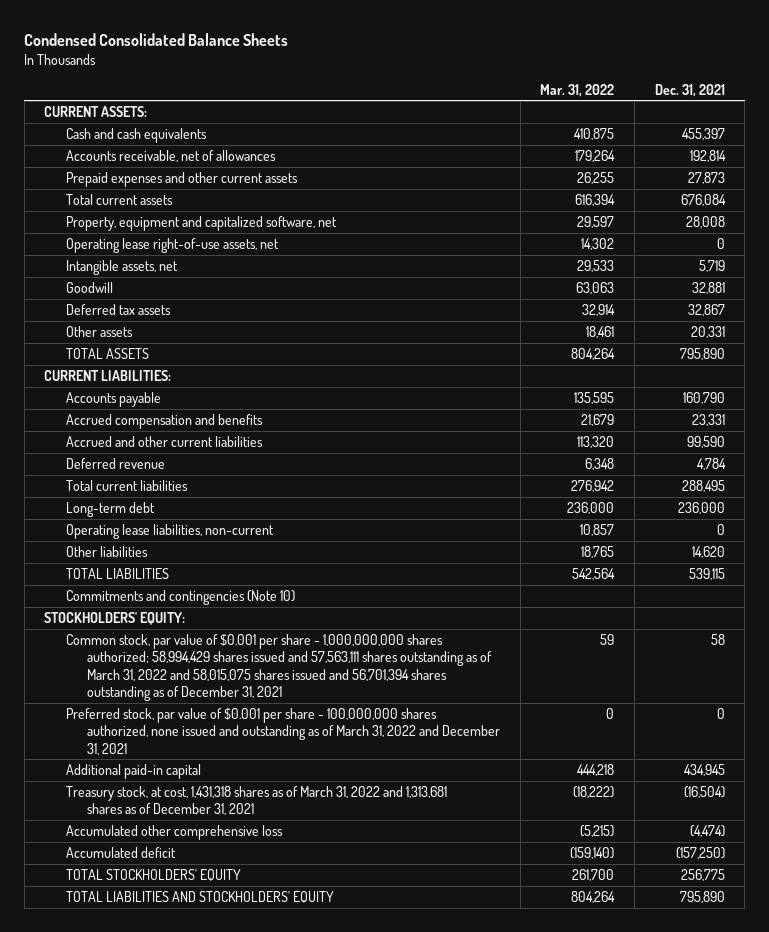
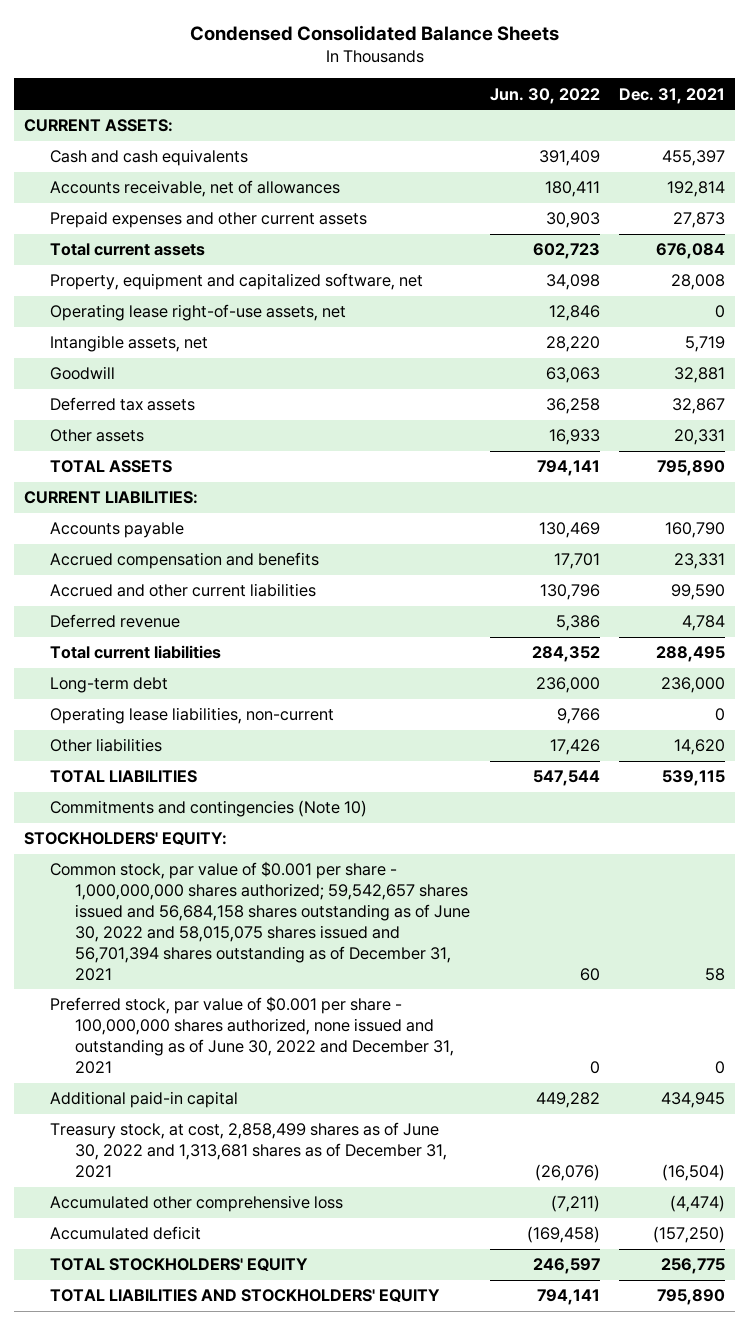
[540,83,615,97] Mar. 31, 2022 -> none
none -> [489,87,600,104] Jun. 30, 2022
[65,634,492,701] Common stock, par value of $0.001 per share - 1,000,000,000 shares authorized; 58,994,429 shares issued and 57,563,111 shares outstanding as of March 31, 2022 and 58,015,075 shares issued and 56,701,394 shares outstanding as of December 31, 2021 -> [49,861,471,981] Common stock, par value of $0.001 per share - 1,000,000,000 shares authorized; 59,542,657 shares issued and 56,684,158 shares outstanding as of June 30, 2022 and 58,015,075 shares issued and 56,701,394 shares outstanding as of December 31, 2021
[65,708,500,755] Preferred stock, par value of $0.001 per share - 100,000,000 shares authorized, none issued and outstanding as of March 31, 2022 and December 31, 2021 -> [49,996,455,1075] Preferred stock, par value of $0.001 per share - 100,000,000 shares authorized, none issued and outstanding as of June 30, 2022 and December 31, 2021
[65,786,447,816] Treasury stock, at cost, 1,431,318 shares as of March 31, 2022 and 1,313,681 shares as of December 31, 2021 -> [49,1122,448,1179] Treasury stock, at cost, 2,858,499 shares as of June 30, 2022 and 1,313,681 shares as of December 31, 2021

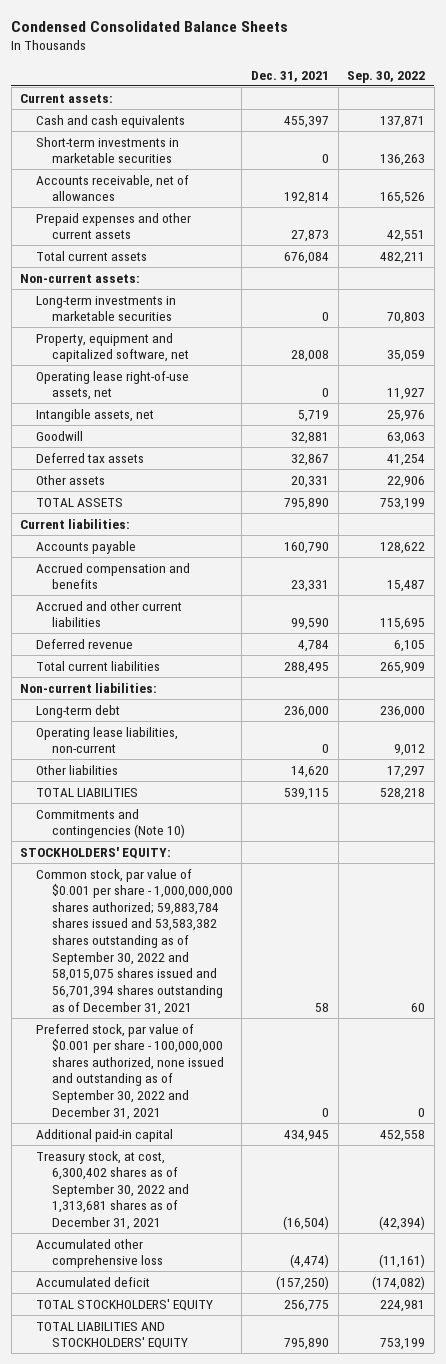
[489,87,600,104] Jun. 30, 2022 -> none
none -> [347,70,426,83] Sep. 30, 2022
[23,119,173,133] CURRENT ASSETS: -> [20,93,114,103] Current assets:
none -> [36,136,180,164] Short-term investments in marketable securities
none -> [20,273,141,283] Non-current assets:
none -> [36,295,177,322] Long-term investments in marketable securities
[23,491,198,505] CURRENT LIABILITIES: -> [20,518,131,529] Current liabilities:
none -> [20,682,158,693] Non-current liabilities:
[49,861,471,981] Common stock, par value of $0.001 per share - 1,000,000,000 shares authorized; 59,542,657 shares issued and 56,684,158 shares outstanding as of June 30, 2022 and 58,015,075 shares issued and 56,701,394 shares outstanding as of December 31, 2021 -> [36,868,233,1015] Common stock, par value of $0.001 per share - 1,000,000,000 shares authorized; 59,883,784 shares issued and 53,583,382 shares outstanding as of September 30, 2022 and 58,015,075 shares issued and 56,701,394 shares outstanding as of December 31, 2021
[49,996,455,1075] Preferred stock, par value of $0.001 per share - 100,000,000 shares authorized, none issued and outstanding as of June 30, 2022 and December 31, 2021 -> [36,1023,224,1120] Preferred stock, par value of $0.001 per share - 100,000,000 shares authorized, none issued and outstanding as of September 30, 2022 and December 31, 2021
[49,1122,448,1179] Treasury stock, at cost, 2,858,499 shares as of June 30, 2022 and 1,313,681 shares as of December 31, 2021 -> [36,1150,189,1231] Treasury stock, at cost, 6,300,402 shares as of September 30, 2022 and 1,313,681 shares as of December 31, 2021

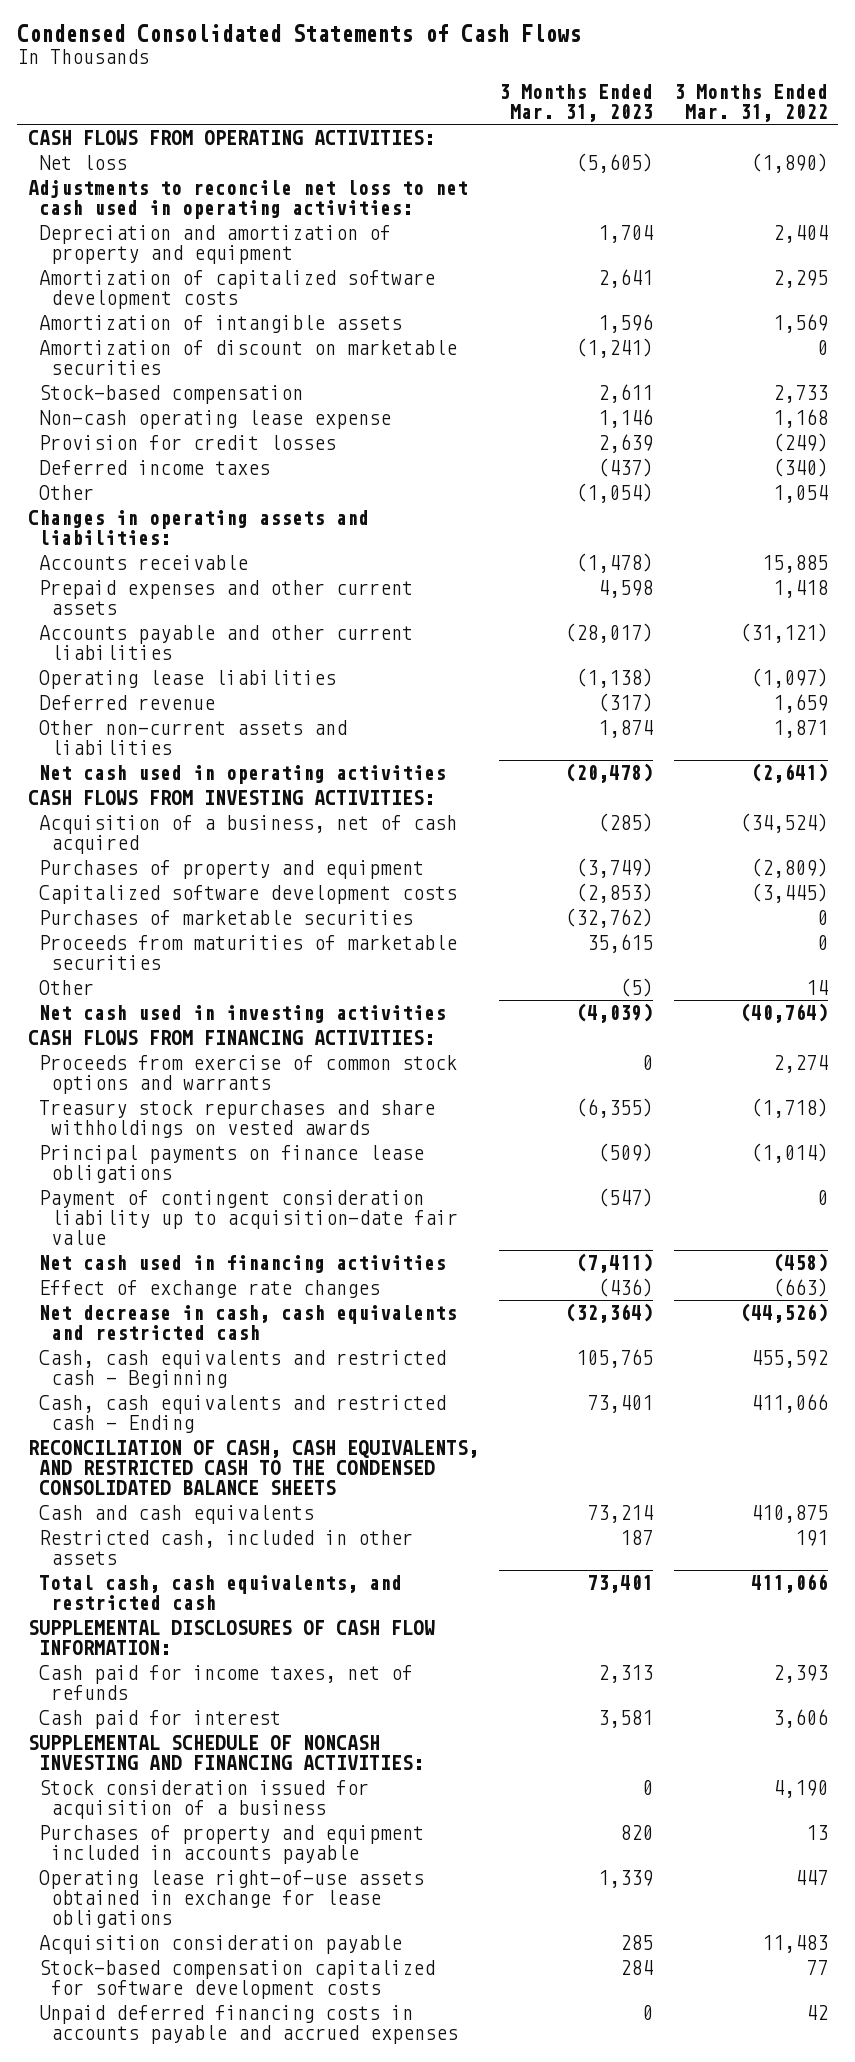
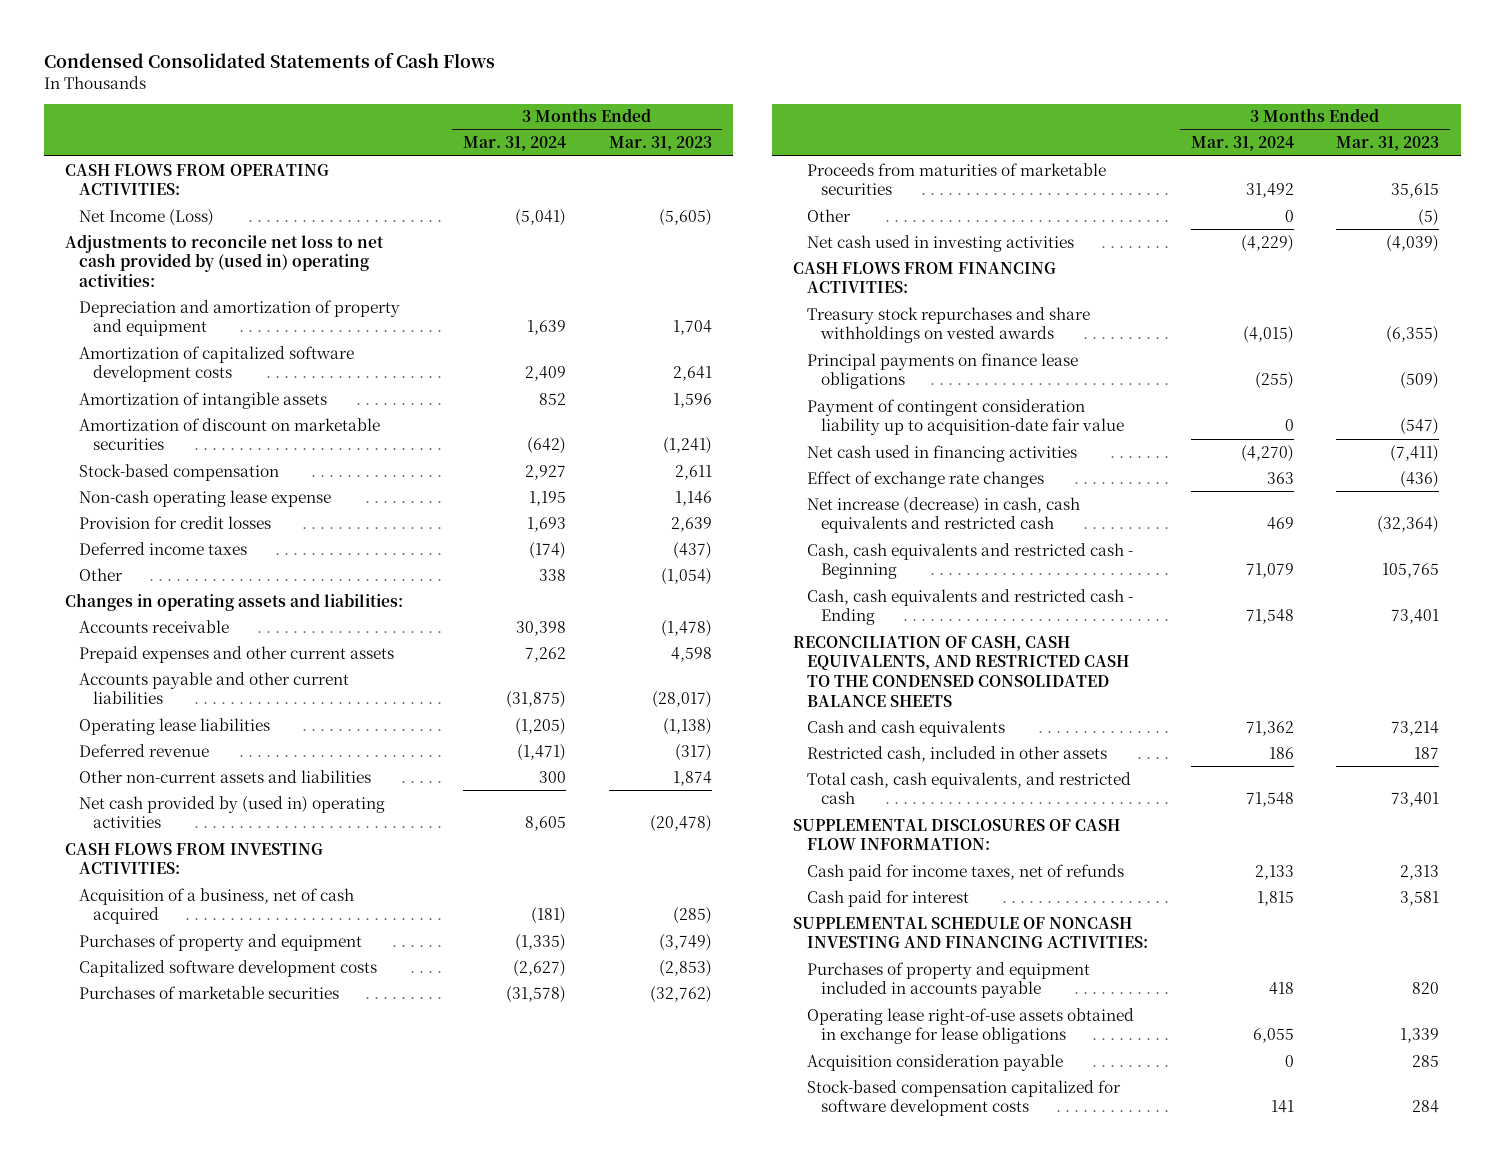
[673,84,828,123] 3 Months Ended Mar. 31, 2022 -> none
none -> [462,136,566,152] Mar. 31, 2024
[39,154,128,170] Net loss -> [79,208,215,226] Net Income (Loss)
[27,179,468,219] Adjustments to reconcile net loss to net cash used in operating activities: -> [65,233,385,288] Adjustments to reconcile net loss to net cash provided by (used in) operating activities:
[39,764,447,784] Net cash used in operating activities -> [79,795,386,829] Net cash provided by (used in) operating activities
[39,1054,458,1094] Proceeds from exercise of common stock options and warrants -> none
[39,1304,458,1340] Net decrease in cash, cash equivalents and restricted cash -> [806,496,1080,534] Net increase (decrease) in cash, cash equivalents and restricted cash
[39,1779,370,1819] Stock consideration issued for acquisition of a business -> none
[39,2004,458,2044] Unpaid deferred financing costs in accounts payable and accrued expenses -> none

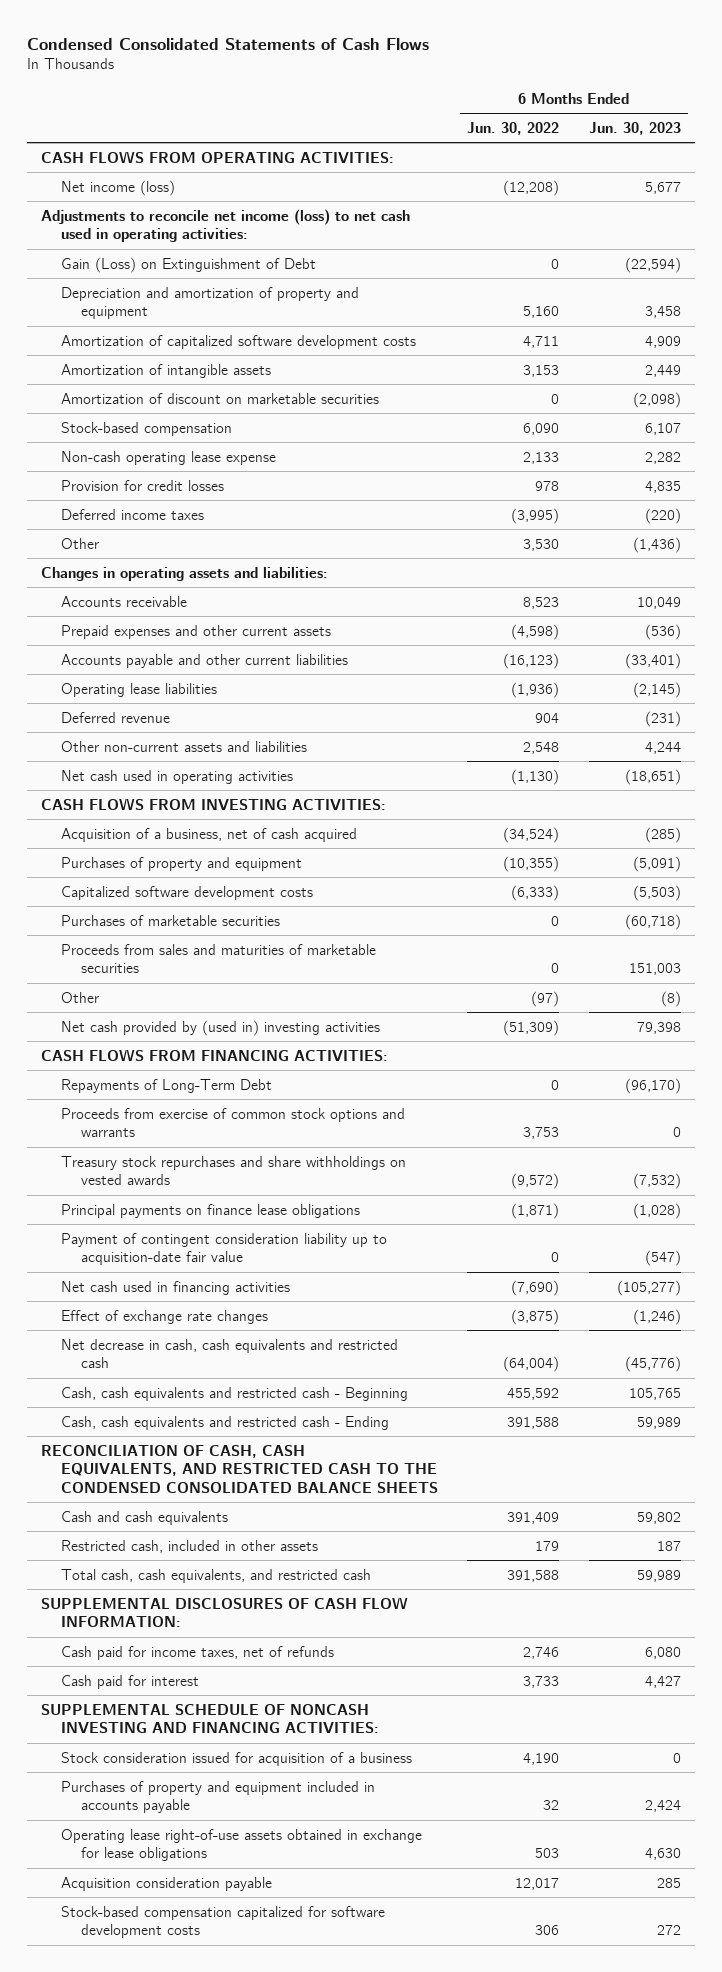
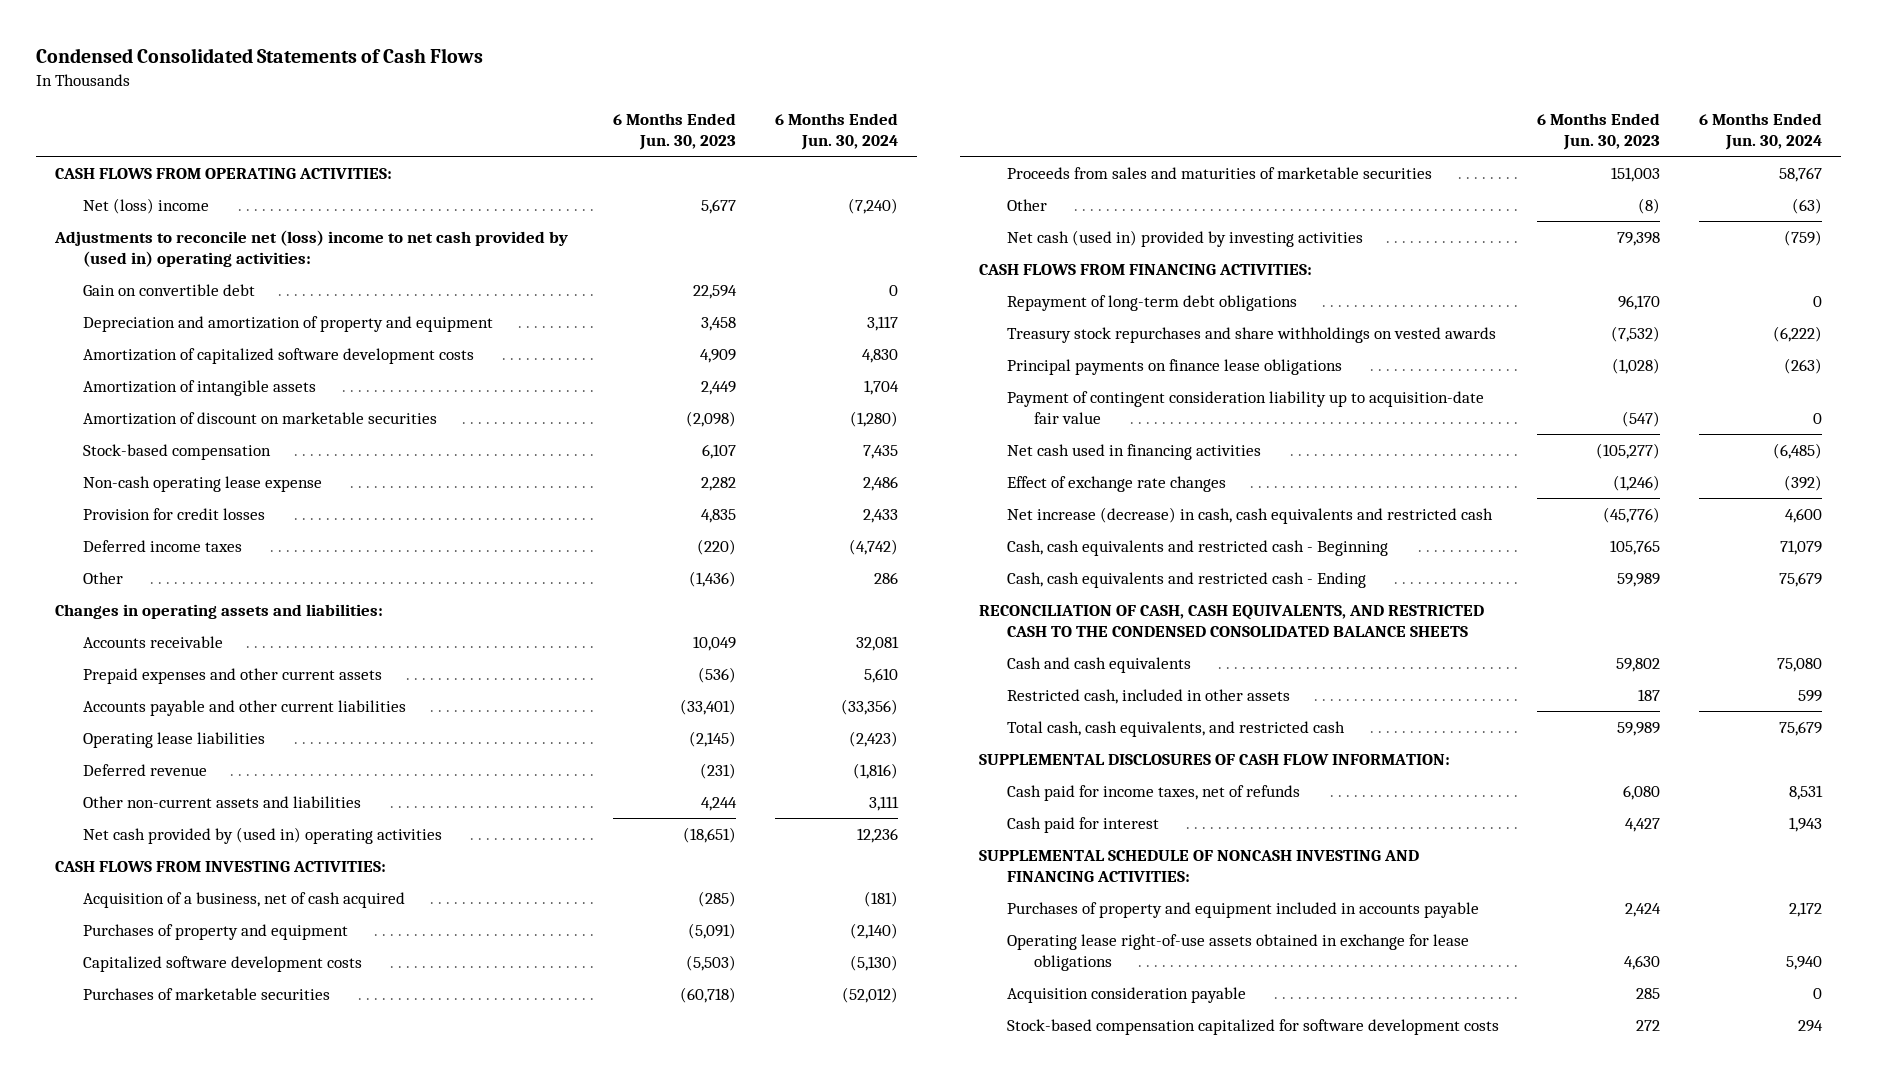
[467,121,560,135] Jun. 30, 2022 -> none
none -> [774,113,898,151] 6 Months Ended Jun. 30, 2024
[61,179,176,196] Net income (loss) -> [82,198,209,215] Net (loss) income
[41,208,411,243] Adjustments to reconcile net income (loss) to net cash used in operating activities: -> [54,230,569,267] Adjustments to reconcile net (loss) income to net cash provided by (used in) operating activities:
[61,256,317,273] Gain (Loss) on Extinguishment of Debt -> [82,284,255,297] Gain on convertible debt
[624,256,681,273] (22,594) -> [693,285,738,300] 22,594
[61,769,294,784] Net cash used in operating activities -> [82,827,442,845] Net cash provided by (used in) operating activities
[61,1019,381,1036] Net cash provided by (used in) investing activities -> [1006,230,1363,248] Net cash (used in) provided by investing activities
[61,1107,406,1138] Proceeds from exercise of common stock options and warrants -> none
[61,1078,273,1093] Repayments of Long-Term Debt -> [1006,295,1297,312] Repayment of long-term debt obligations
[624,1077,681,1094] (96,170) -> [1618,295,1661,311] 96,170
[61,1338,399,1369] Net decrease in cash, cash equivalents and restricted cash -> [1006,507,1493,525] Net increase (decrease) in cash, cash equivalents and restricted cash
[61,1751,413,1766] Stock consideration issued for acquisition of a business -> none

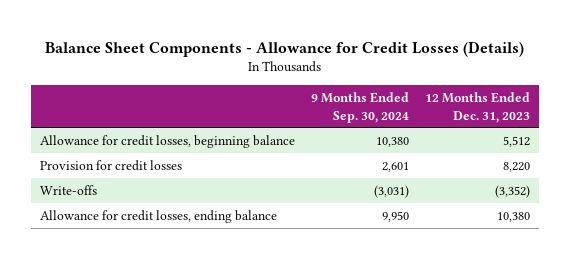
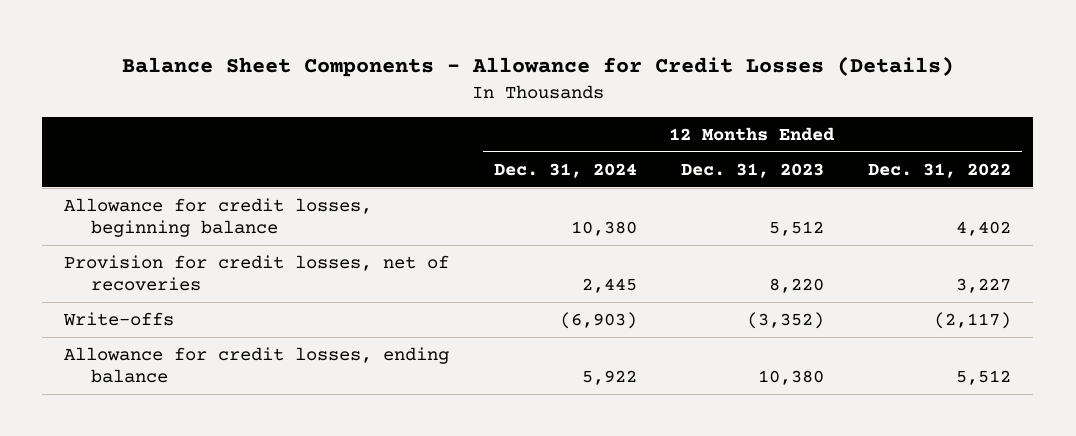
[310,91,409,123] 9 Months Ended Sep. 30, 2024 -> none
none -> [493,162,637,178] Dec. 31, 2024
none -> [868,162,1012,178] Dec. 31, 2022
[39,159,182,171] Provision for credit losses -> [64,255,450,292] Provision for credit losses, net of recoveries

